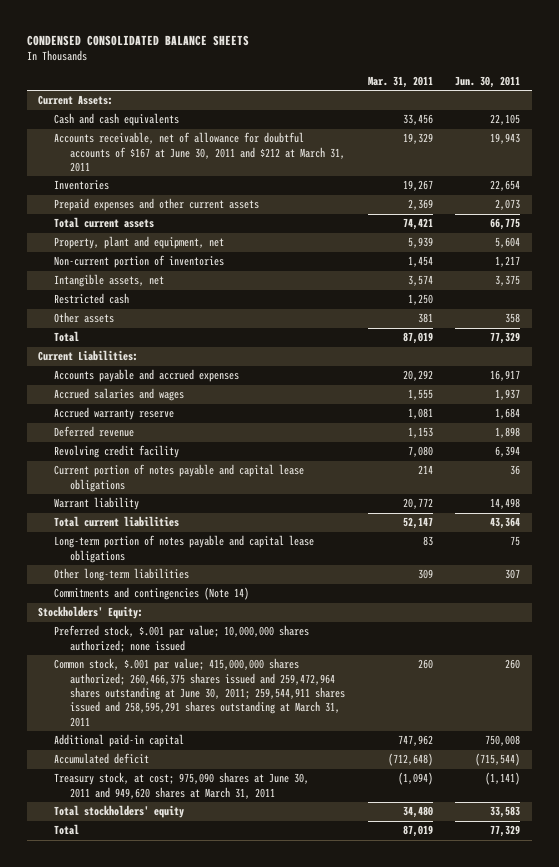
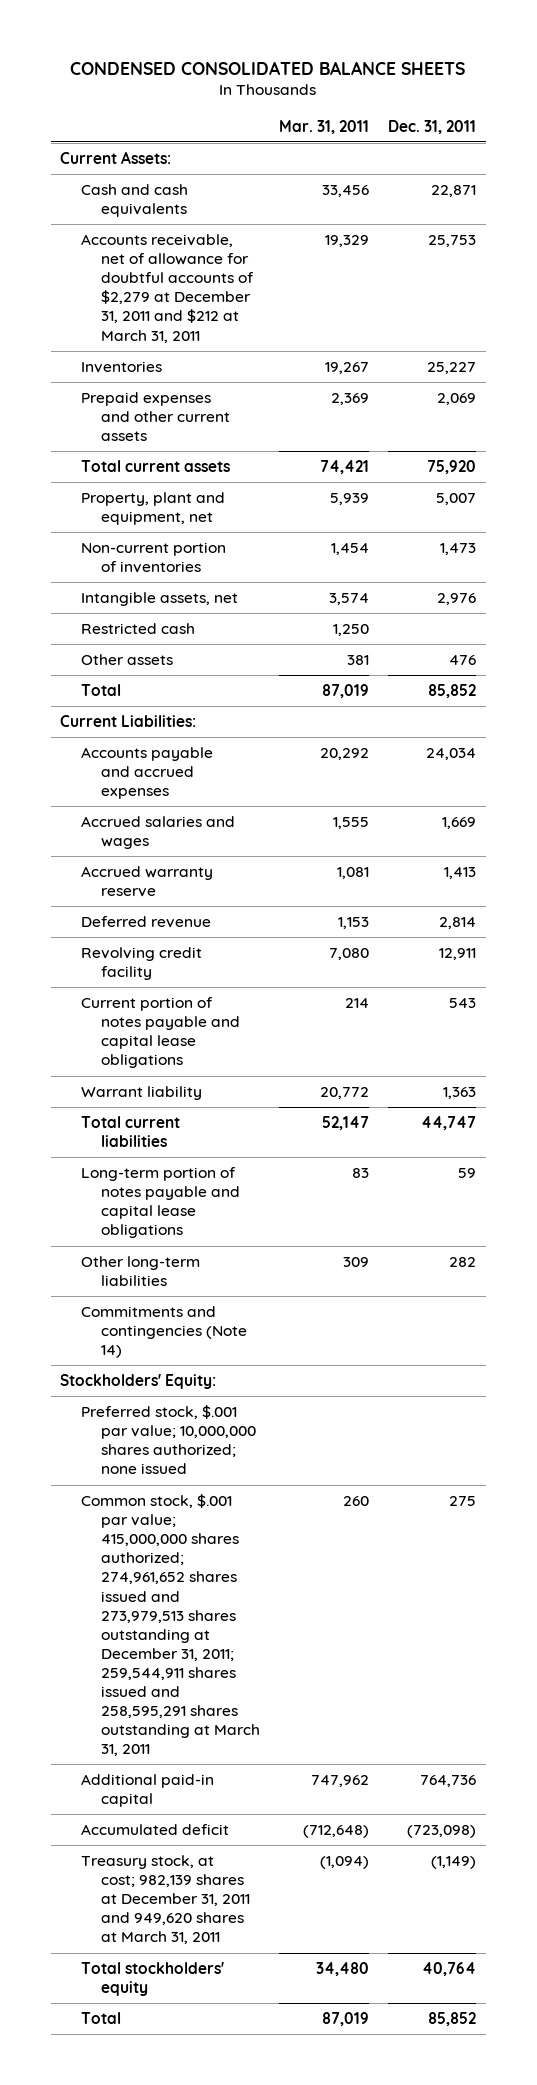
[455,76,521,89] Jun. 30, 2011 -> none
none -> [388,119,477,134] Dec. 31, 2011
[53,132,345,173] Accounts receivable, net of allowance for doubtful accounts of $167 at June 30, 2011 and $212 at March 31, 2011 -> [80,234,255,343] Accounts receivable, net of allowance for doubtful accounts of $2,279 at December 31, 2011 and $212 at March 31, 2011
[53,658,345,727] Common stock, $.001 par value; 415,000,000 shares authorized; 260,466,375 shares issued and 259,472,964 shares outstanding at June 30, 2011; 259,544,911 shares issued and 258,595,291 shares outstanding at March 31, 2011 -> [80,1494,261,1757] Common stock, $.001 par value; 415,000,000 shares authorized; 274,961,652 shares issued and 273,979,513 shares outstanding at December 31, 2011; 259,544,911 shares issued and 258,595,291 shares outstanding at March 31, 2011
[53,772,309,799] Treasury stock, at cost; 975,090 shares at June 30, 2011 and 949,620 shares at March 31, 2011 -> [80,1855,251,1945] Treasury stock, at cost; 982,139 shares at December 31, 2011 and 949,620 shares at March 31, 2011

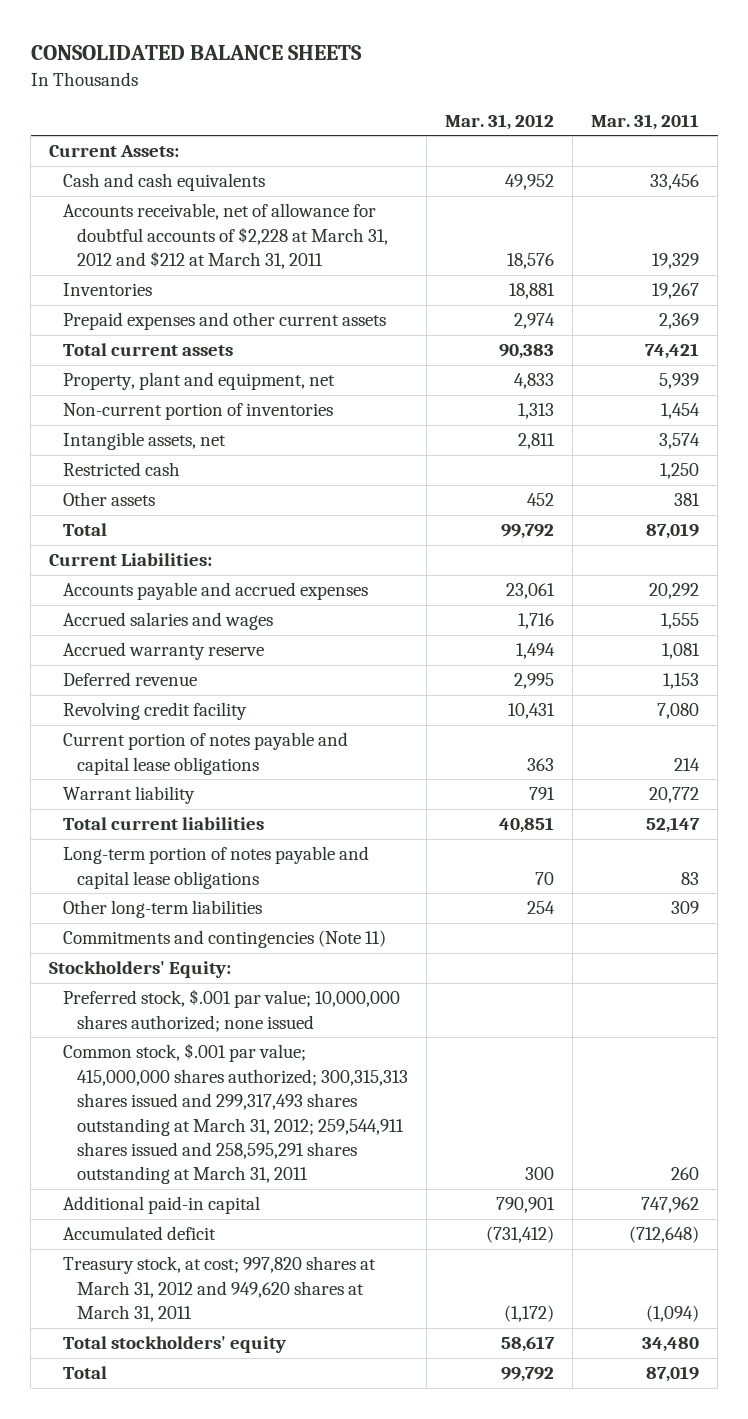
[70,60,466,75] CONDENSED CONSOLIDATED BALANCE SHEETS -> [30,45,362,61] CONSOLIDATED BALANCE SHEETS
[388,119,477,134] Dec. 31, 2011 -> none
none -> [445,113,555,130] Mar. 31, 2012
[80,234,255,343] Accounts receivable, net of allowance for doubtful accounts of $2,279 at December 31, 2011 and $212 at March 31, 2011 -> [63,203,389,270] Accounts receivable, net of allowance for doubtful accounts of $2,228 at March 31, 2012 and $212 at March 31, 2011
[80,1306,248,1359] Commitments and contingencies (Note 14) -> [63,930,387,949] Commitments and contingencies (Note 11)
[80,1494,261,1757] Common stock, $.001 par value; 415,000,000 shares authorized; 274,961,652 shares issued and 273,979,513 shares outstanding at December 31, 2011; 259,544,911 shares issued and 258,595,291 shares outstanding at March 31, 2011 -> [63,1043,409,1185] Common stock, $.001 par value; 415,000,000 shares authorized; 300,315,313 shares issued and 299,317,493 shares outstanding at March 31, 2012; 259,544,911 shares issued and 258,595,291 shares outstanding at March 31, 2011
[80,1855,251,1945] Treasury stock, at cost; 982,139 shares at December 31, 2011 and 949,620 shares at March 31, 2011 -> [63,1256,377,1323] Treasury stock, at cost; 997,820 shares at March 31, 2012 and 949,620 shares at March 31, 2011

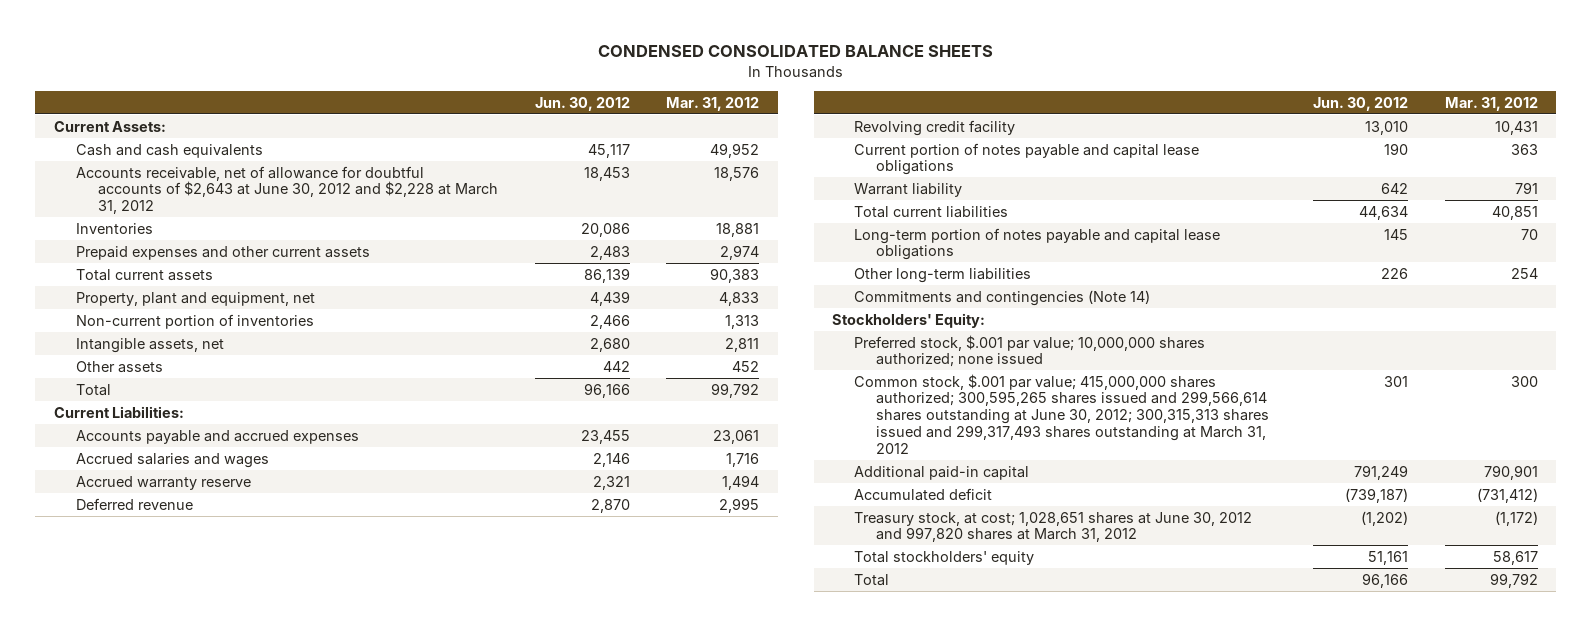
[30,45,362,61] CONSOLIDATED BALANCE SHEETS -> [597,45,993,58] CONDENSED CONSOLIDATED BALANCE SHEETS
[591,113,700,130] Mar. 31, 2011 -> none
none -> [534,96,630,111] Jun. 30, 2012
[63,203,389,270] Accounts receivable, net of allowance for doubtful accounts of $2,228 at March 31, 2012 and $212 at March 31, 2011 -> [75,165,498,215] Accounts receivable, net of allowance for doubtful accounts of $2,643 at June 30, 2012 and $2,228 at March 31, 2012
[63,462,181,477] Restricted cash -> none
[63,930,387,949] Commitments and contingencies (Note 11) -> [854,289,1151,306] Commitments and contingencies (Note 14)
[63,1043,409,1185] Common stock, $.001 par value; 415,000,000 shares authorized; 300,315,313 shares issued and 299,317,493 shares outstanding at March 31, 2012; 259,544,911 shares issued and 258,595,291 shares outstanding at March 31, 2011 -> [854,373,1270,454] Common stock, $.001 par value; 415,000,000 shares authorized; 300,595,265 shares issued and 299,566,614 shares outstanding at June 30, 2012; 300,315,313 shares issued and 299,317,493 shares outstanding at March 31, 2012
[63,1256,377,1323] Treasury stock, at cost; 997,820 shares at March 31, 2012 and 949,620 shares at March 31, 2011 -> [854,511,1253,543] Treasury stock, at cost; 1,028,651 shares at June 30, 2012 and 997,820 shares at March 31, 2012

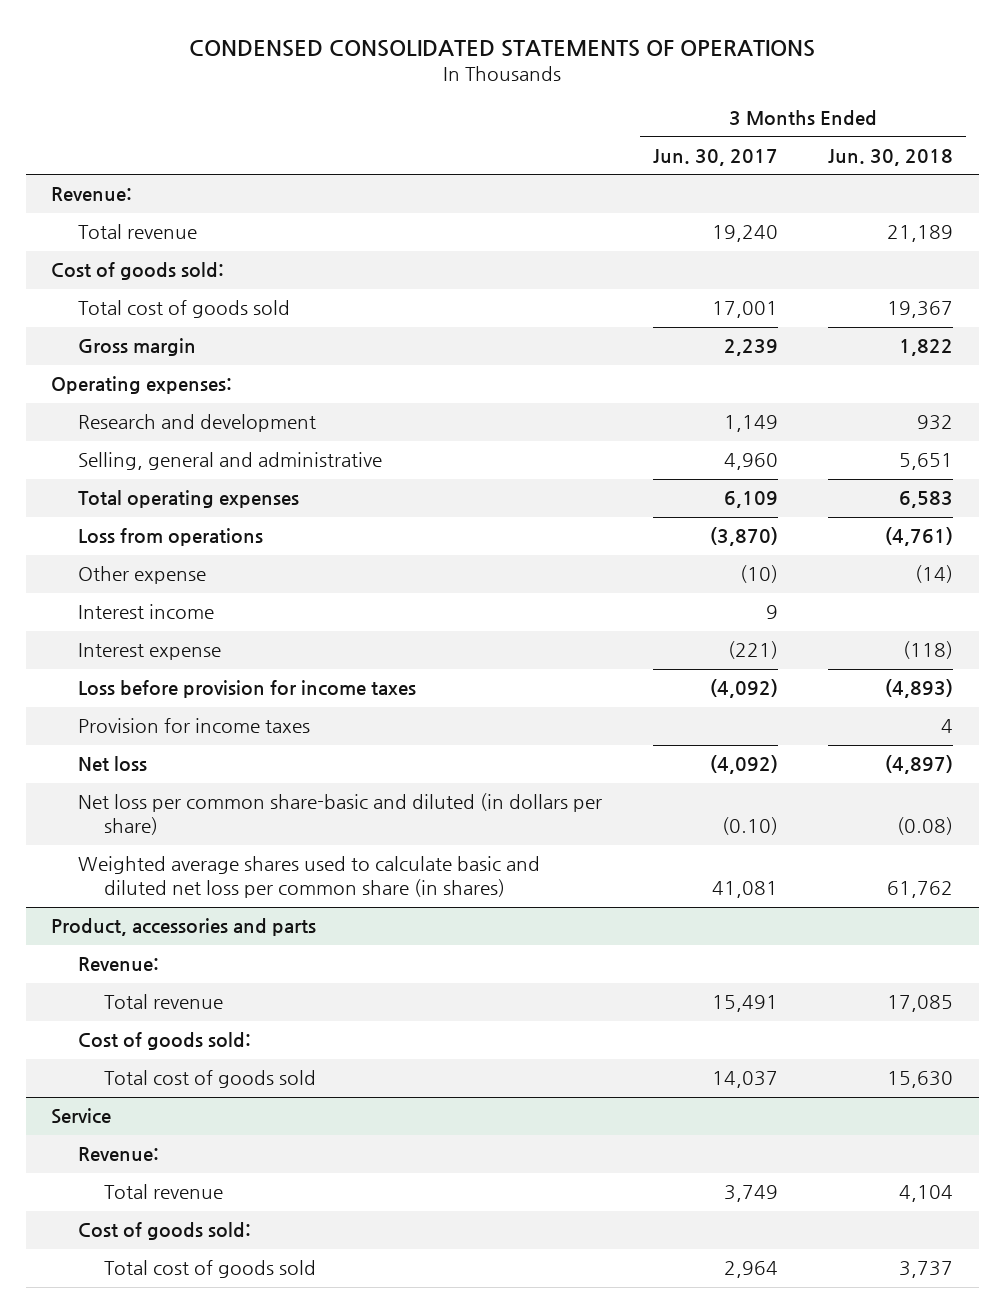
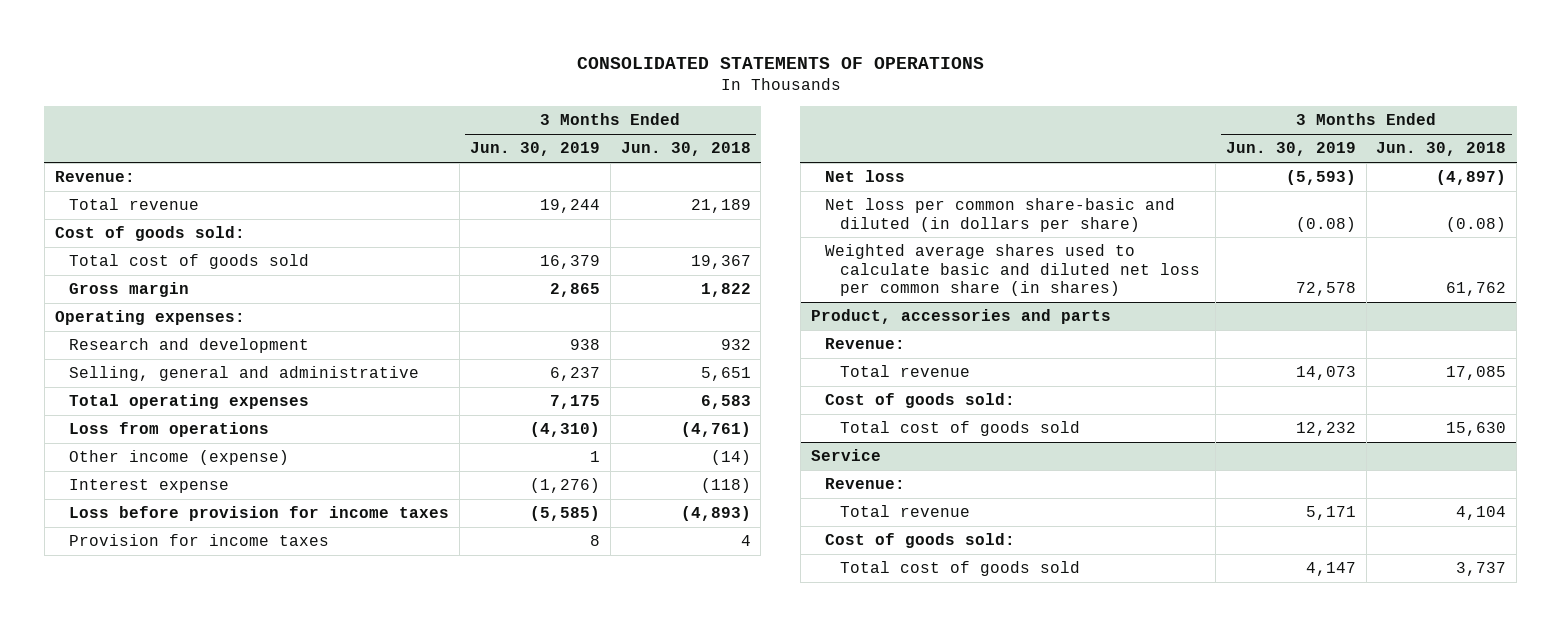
[189,39,816,57] CONDENSED CONSOLIDATED STATEMENTS OF OPERATIONS -> [576,56,984,69] CONSOLIDATED STATEMENTS OF OPERATIONS
[652,148,778,166] Jun. 30, 2017 -> none
none -> [470,142,601,157] Jun. 30, 2019
[77,604,214,620] Interest income -> none
[77,566,206,585] Other expense -> [69,450,290,466] Other income (expense)

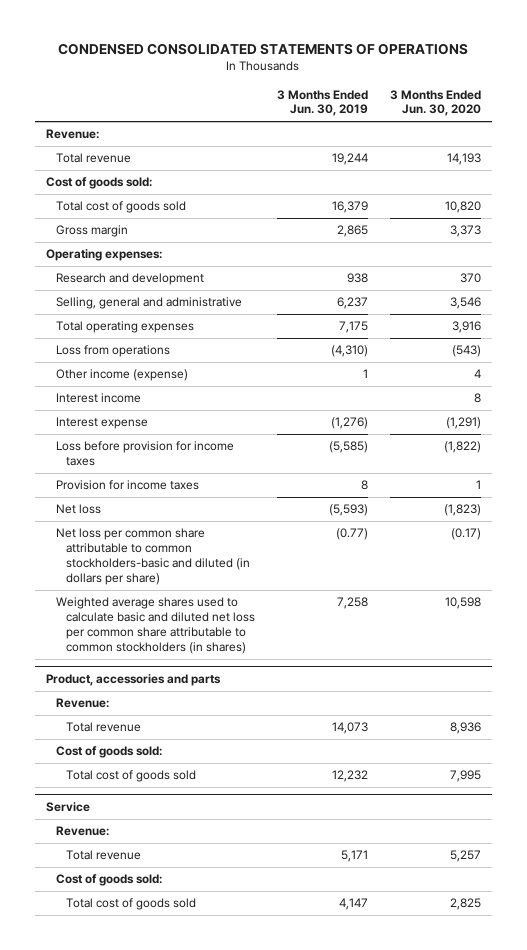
[576,56,984,69] CONSOLIDATED STATEMENTS OF OPERATIONS -> [58,42,469,55] CONDENSED CONSOLIDATED STATEMENTS OF OPERATIONS
[620,142,751,157] Jun. 30, 2018 -> none
none -> [389,89,481,117] 3 Months Ended Jun. 30, 2020
none -> [55,393,141,404] Interest income
[825,198,1176,232] Net loss per common share-basic and diluted (in dollars per share) -> [55,528,250,586] Net loss per common share attributable to common stockholders-basic and diluted (in dollars per share)
[1295,216,1356,232] (0.08) -> [335,528,368,541] (0.77)
[825,244,1201,296] Weighted average shares used to calculate basic and diluted net loss per common share (in shares) -> [55,597,255,655] Weighted average shares used to calculate basic and diluted net loss per common share attributable to common stockholders (in shares)
[1295,281,1356,296] 72,578 -> [336,597,368,610] 7,258

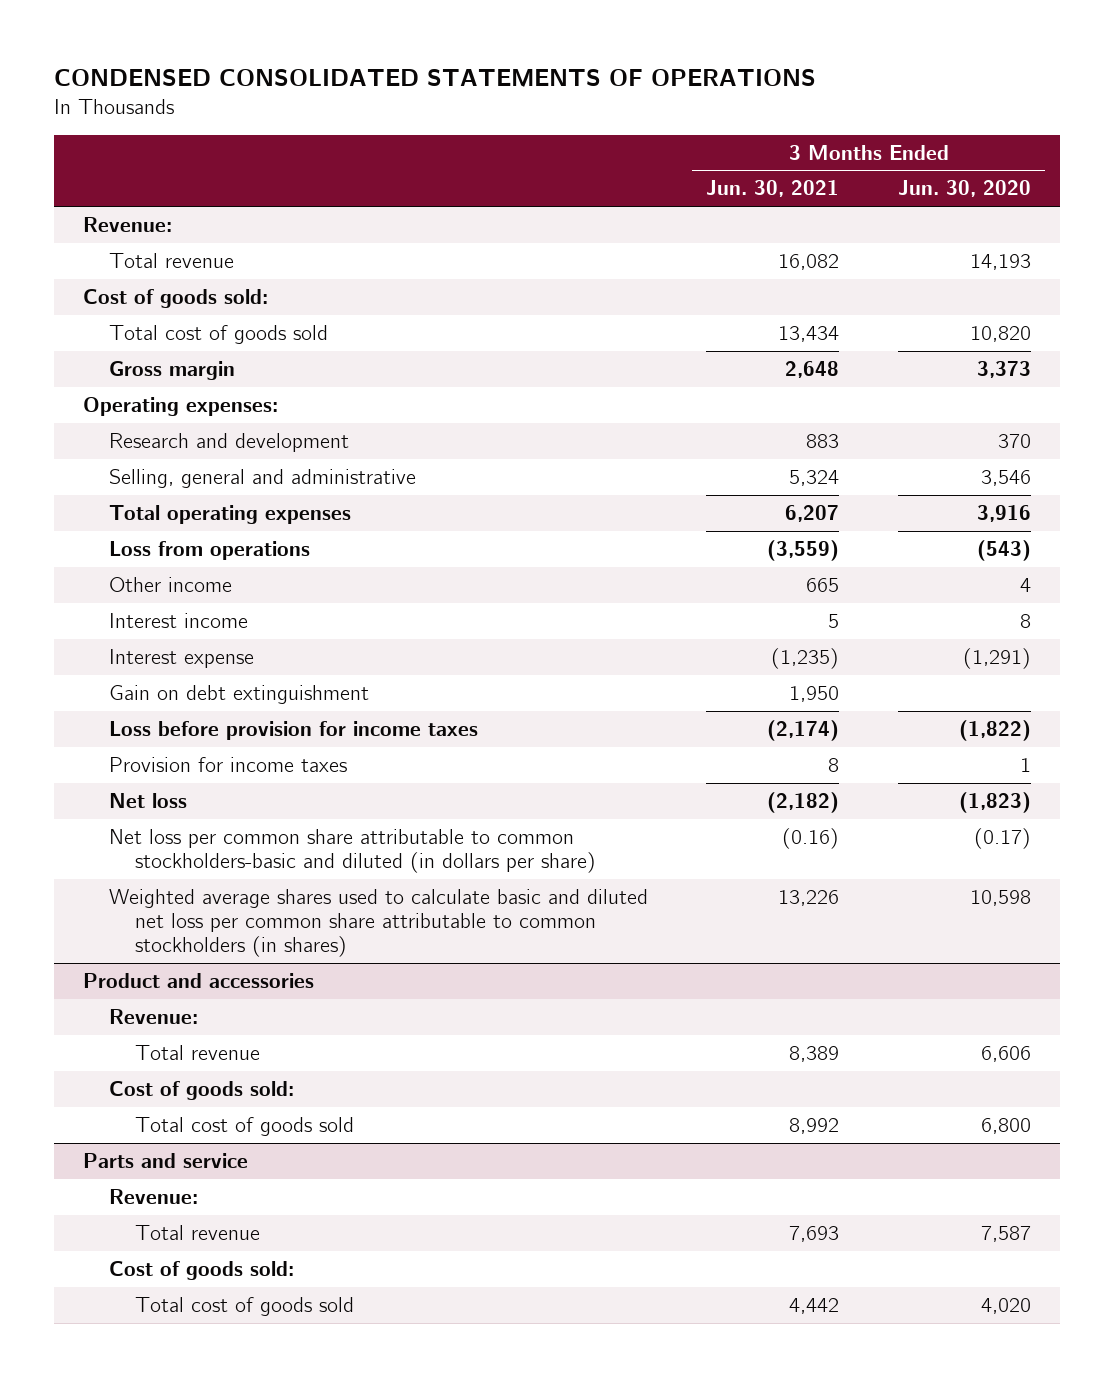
[276,89,368,117] 3 Months Ended Jun. 30, 2019 -> none
none -> [706,180,840,198] Jun. 30, 2021
[55,369,188,382] Other income (expense) -> [109,576,233,592] Other income
none -> [109,684,370,704] Gain on debt extinguishment
[45,673,221,686] Product, accessories and parts -> [83,972,315,988] Product and accessories
[449,722,481,735] 8,936 -> [980,1045,1031,1062] 6,606
[449,770,481,783] 7,995 -> [980,1117,1031,1134] 6,800
[45,801,90,812] Service -> [83,1152,249,1168] Parts and service
[449,850,481,863] 5,257 -> [980,1225,1031,1242] 7,587
[449,898,481,911] 2,825 -> [980,1297,1031,1314] 4,020

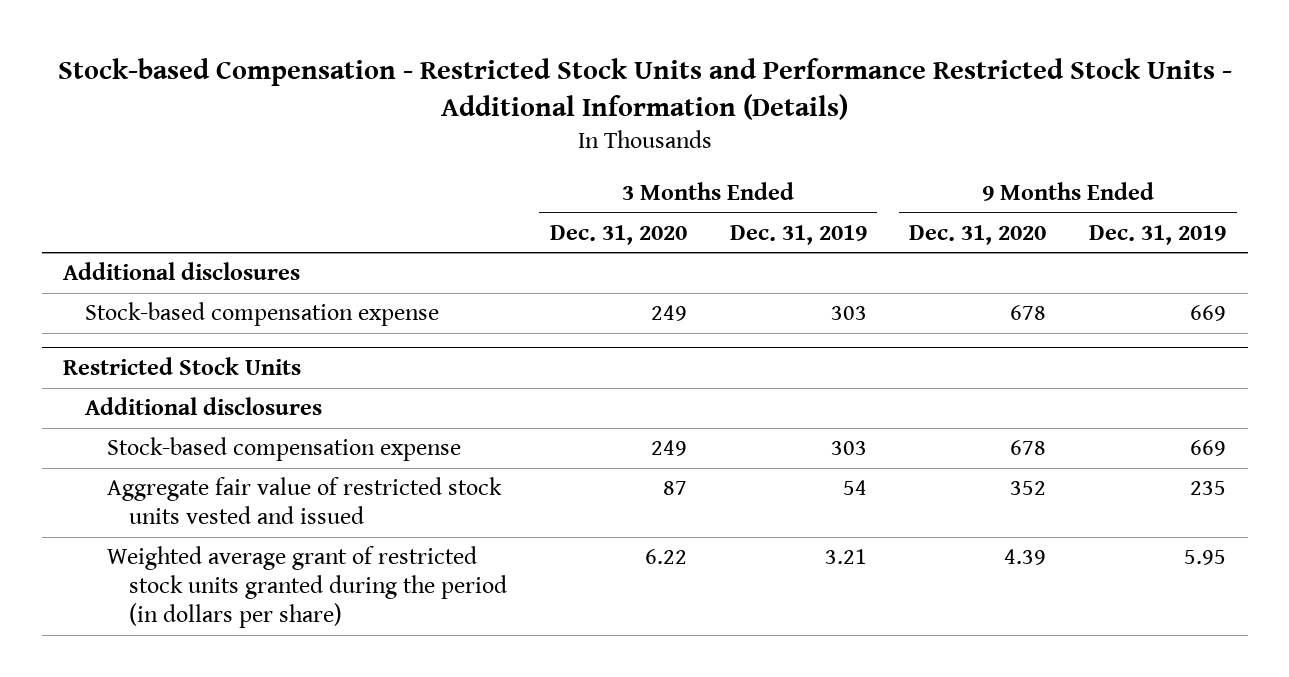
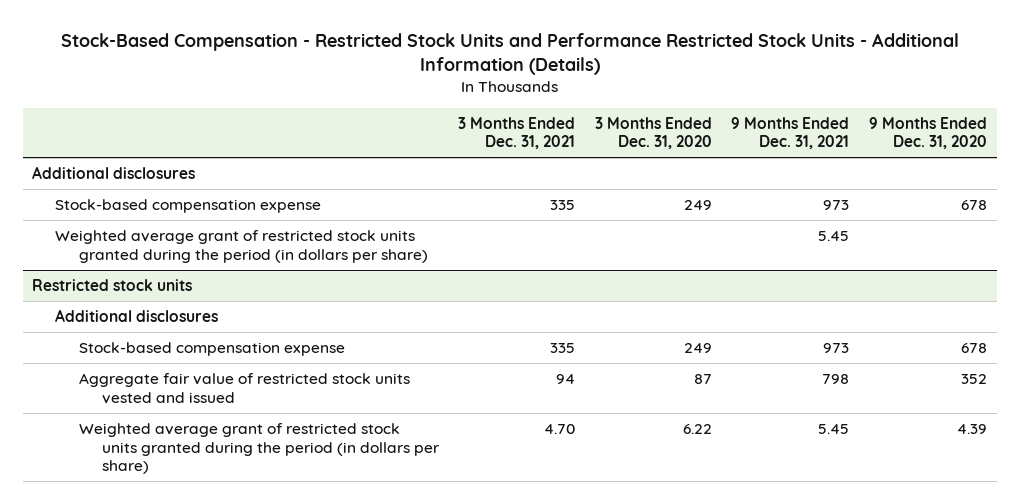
[57,57,1232,120] Stock-based Compensation - Restricted Stock Units and Performance Restricted Stock Units - Additional Information (Details) -> [60,32,959,75] Stock-Based Compensation - Restricted Stock Units and Performance Restricted Stock Units - Additional Information (Details)
[729,224,867,245] Dec. 31, 2019 -> none
[1089,224,1227,245] Dec. 31, 2019 -> none
none -> [458,116,576,150] 3 Months Ended Dec. 31, 2021
none -> [731,116,850,150] 9 Months Ended Dec. 31, 2021
none -> [55,230,428,263] Weighted average grant of restricted stock units granted during the period (in dollars per share)
[63,356,302,375] Restricted Stock Units -> [32,279,193,292] Restricted stock units

